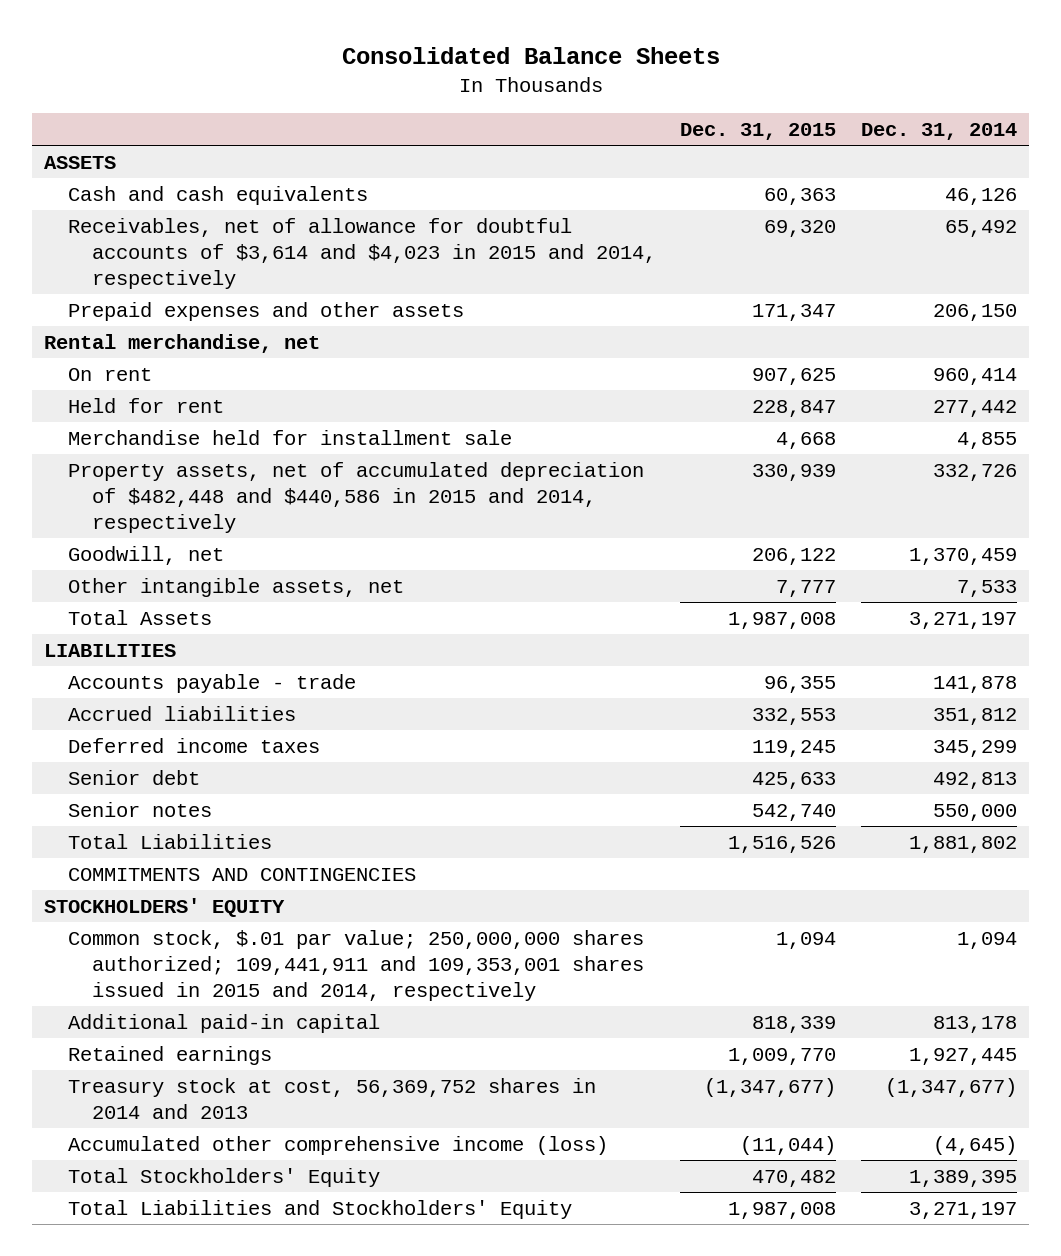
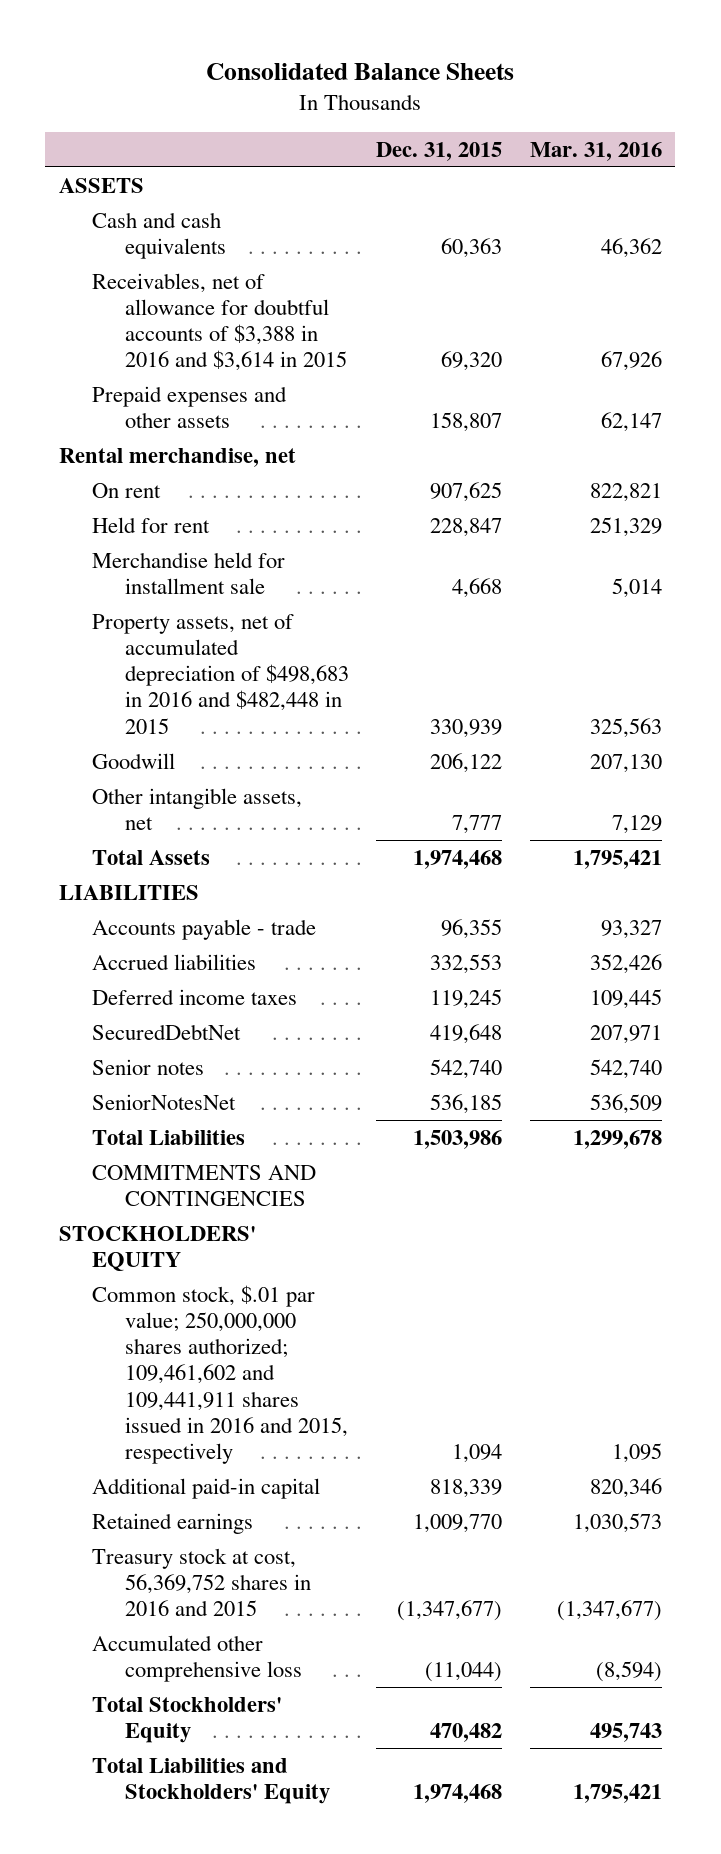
[860,122,1017,140] Dec. 31, 2014 -> none
none -> [529,141,662,161] Mar. 31, 2016
[67,218,656,289] Receivables, net of allowance for doubtful accounts of $3,614 and $4,023 in 2015 and 2014, respectively -> [91,272,347,372] Receivables, net of allowance for doubtful accounts of $3,388 in 2016 and $3,614 in 2015
[752,304,837,322] 171,347 -> [430,411,503,432] 158,807
[67,462,644,533] Property assets, net of accumulated depreciation of $482,448 and $440,586 in 2015 and 2014, respectively -> [91,613,349,734] Property assets, net of accumulated depreciation of $498,683 in 2016 and $482,448 in 2015
[67,546,224,566] Goodwill, net -> [91,752,175,769] Goodwill
[728,612,837,630] 1,987,008 -> [413,849,503,869] 1,974,468
[67,770,200,786] Senior debt -> none
none -> [91,1023,241,1040] SecuredDebtNet
none -> [91,1093,236,1110] SeniorNotesNet
[728,836,837,854] 1,516,526 -> [413,1129,503,1149] 1,503,986
[67,930,644,1001] Common stock, $.01 par value; 250,000,000 shares authorized; 109,441,911 and 109,353,001 shares issued in 2015 and 2014, respectively -> [91,1284,348,1465] Common stock, $.01 par value; 250,000,000 shares authorized; 109,461,602 and 109,441,911 shares issued in 2016 and 2015, respectively
[67,1078,596,1119] Treasury stock at cost, 56,369,752 shares in 2014 and 2013 -> [91,1547,311,1617] Treasury stock at cost, 56,369,752 shares in 2016 and 2015
[67,1136,608,1156] Accumulated other comprehensive income (loss) -> [91,1634,302,1682] Accumulated other comprehensive loss
[728,1202,837,1220] 1,987,008 -> [413,1783,503,1803] 1,974,468

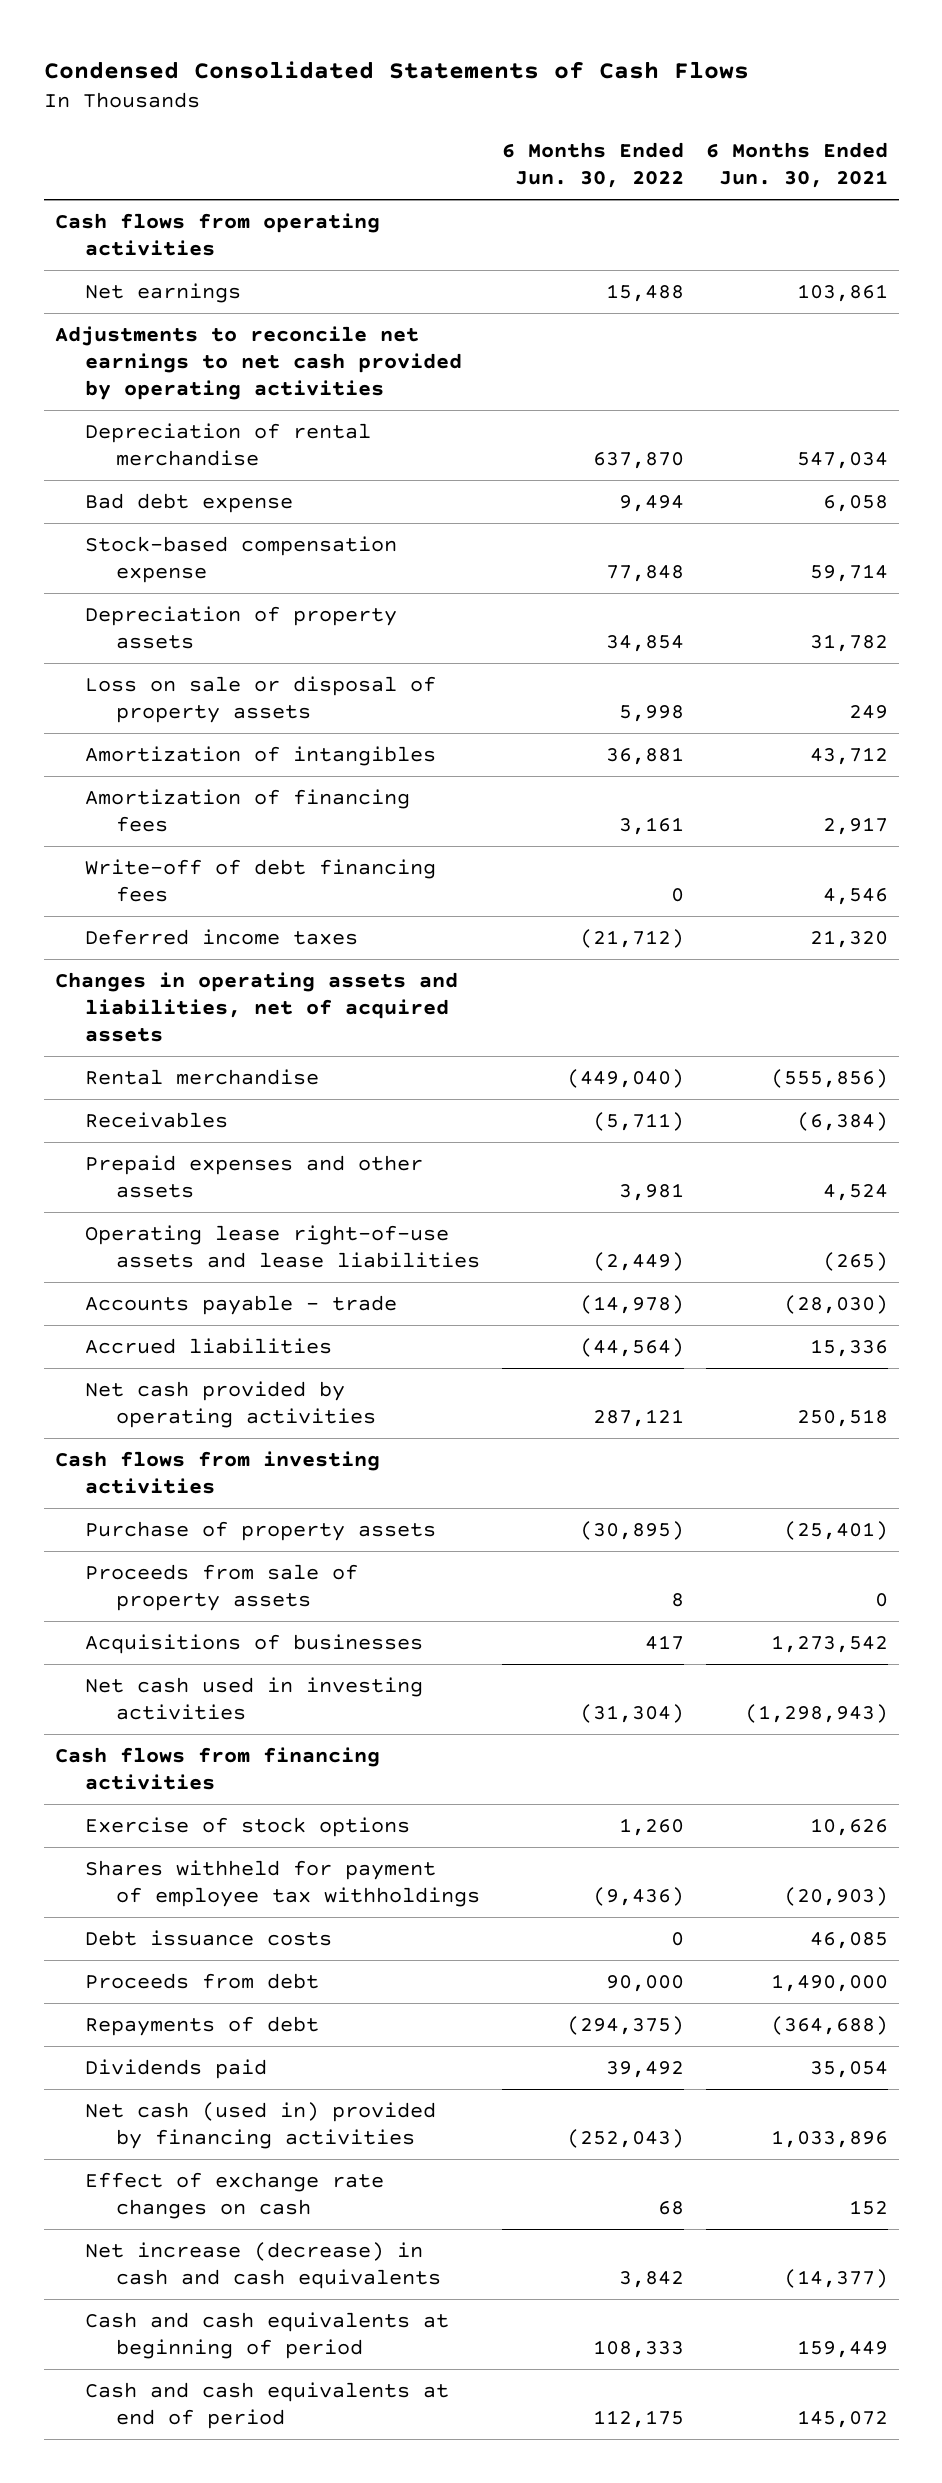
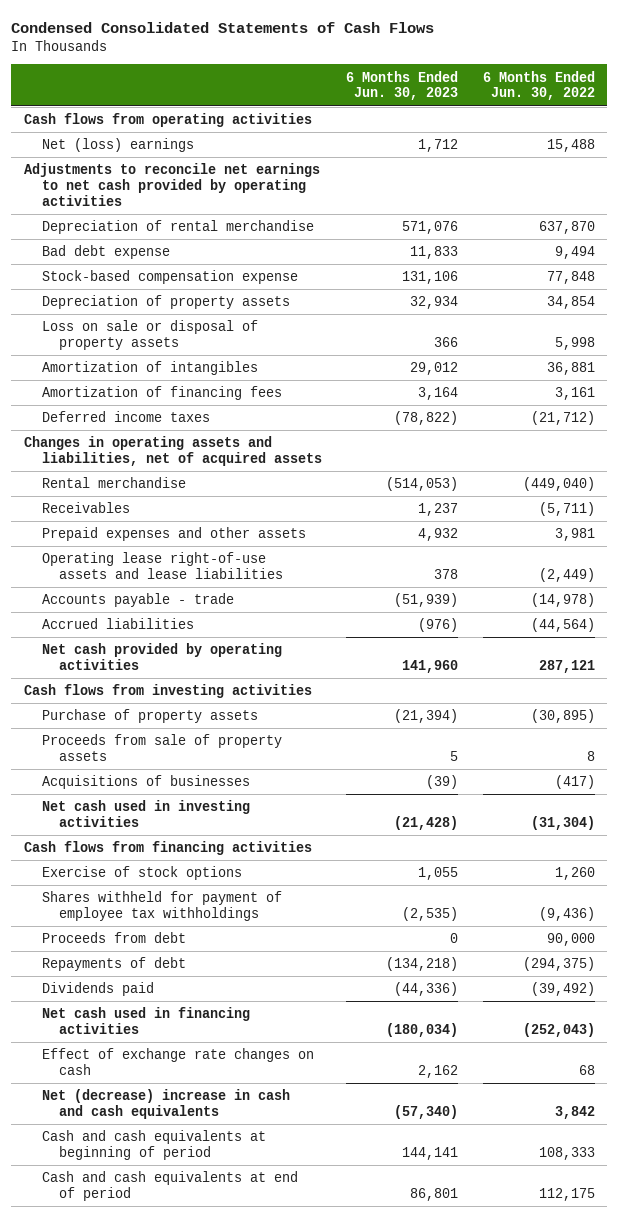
[705,142,888,189] 6 Months Ended Jun. 30, 2021 -> none
none -> [346,70,459,101] 6 Months Ended Jun. 30, 2023
[85,282,242,303] Net earnings -> [41,138,194,153] Net (loss) earnings
[85,858,437,903] Write-off of debt financing fees -> none
[644,1634,684,1650] 417 -> [554,775,595,790] (417)
[85,1929,333,1946] Debt issuance costs -> none
[605,2060,684,2078] 39,492 -> [530,982,595,997] (39,492)
[85,2101,437,2150] Net cash (used in) provided by financing activities -> [41,1007,250,1034] Net cash used in financing activities
[85,2241,441,2290] Net increase (decrease) in cash and cash equivalents -> [41,1089,290,1119] Net (decrease) increase in cash and cash equivalents

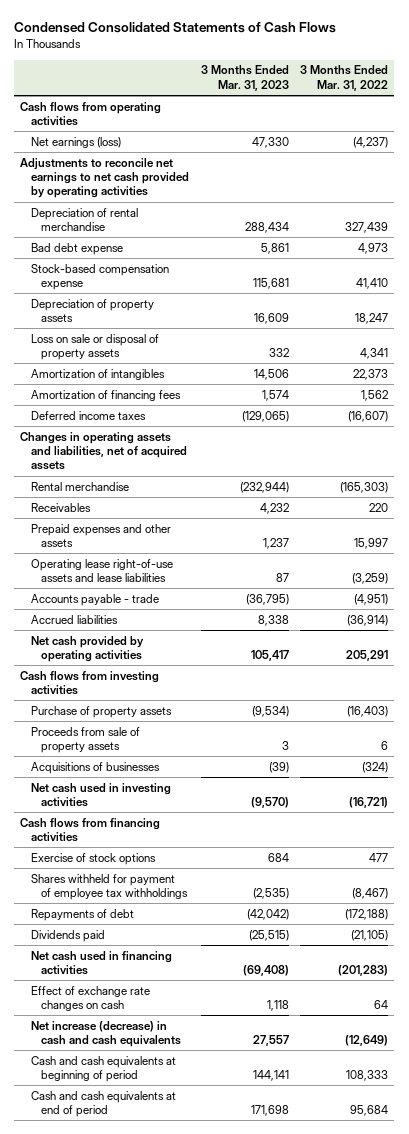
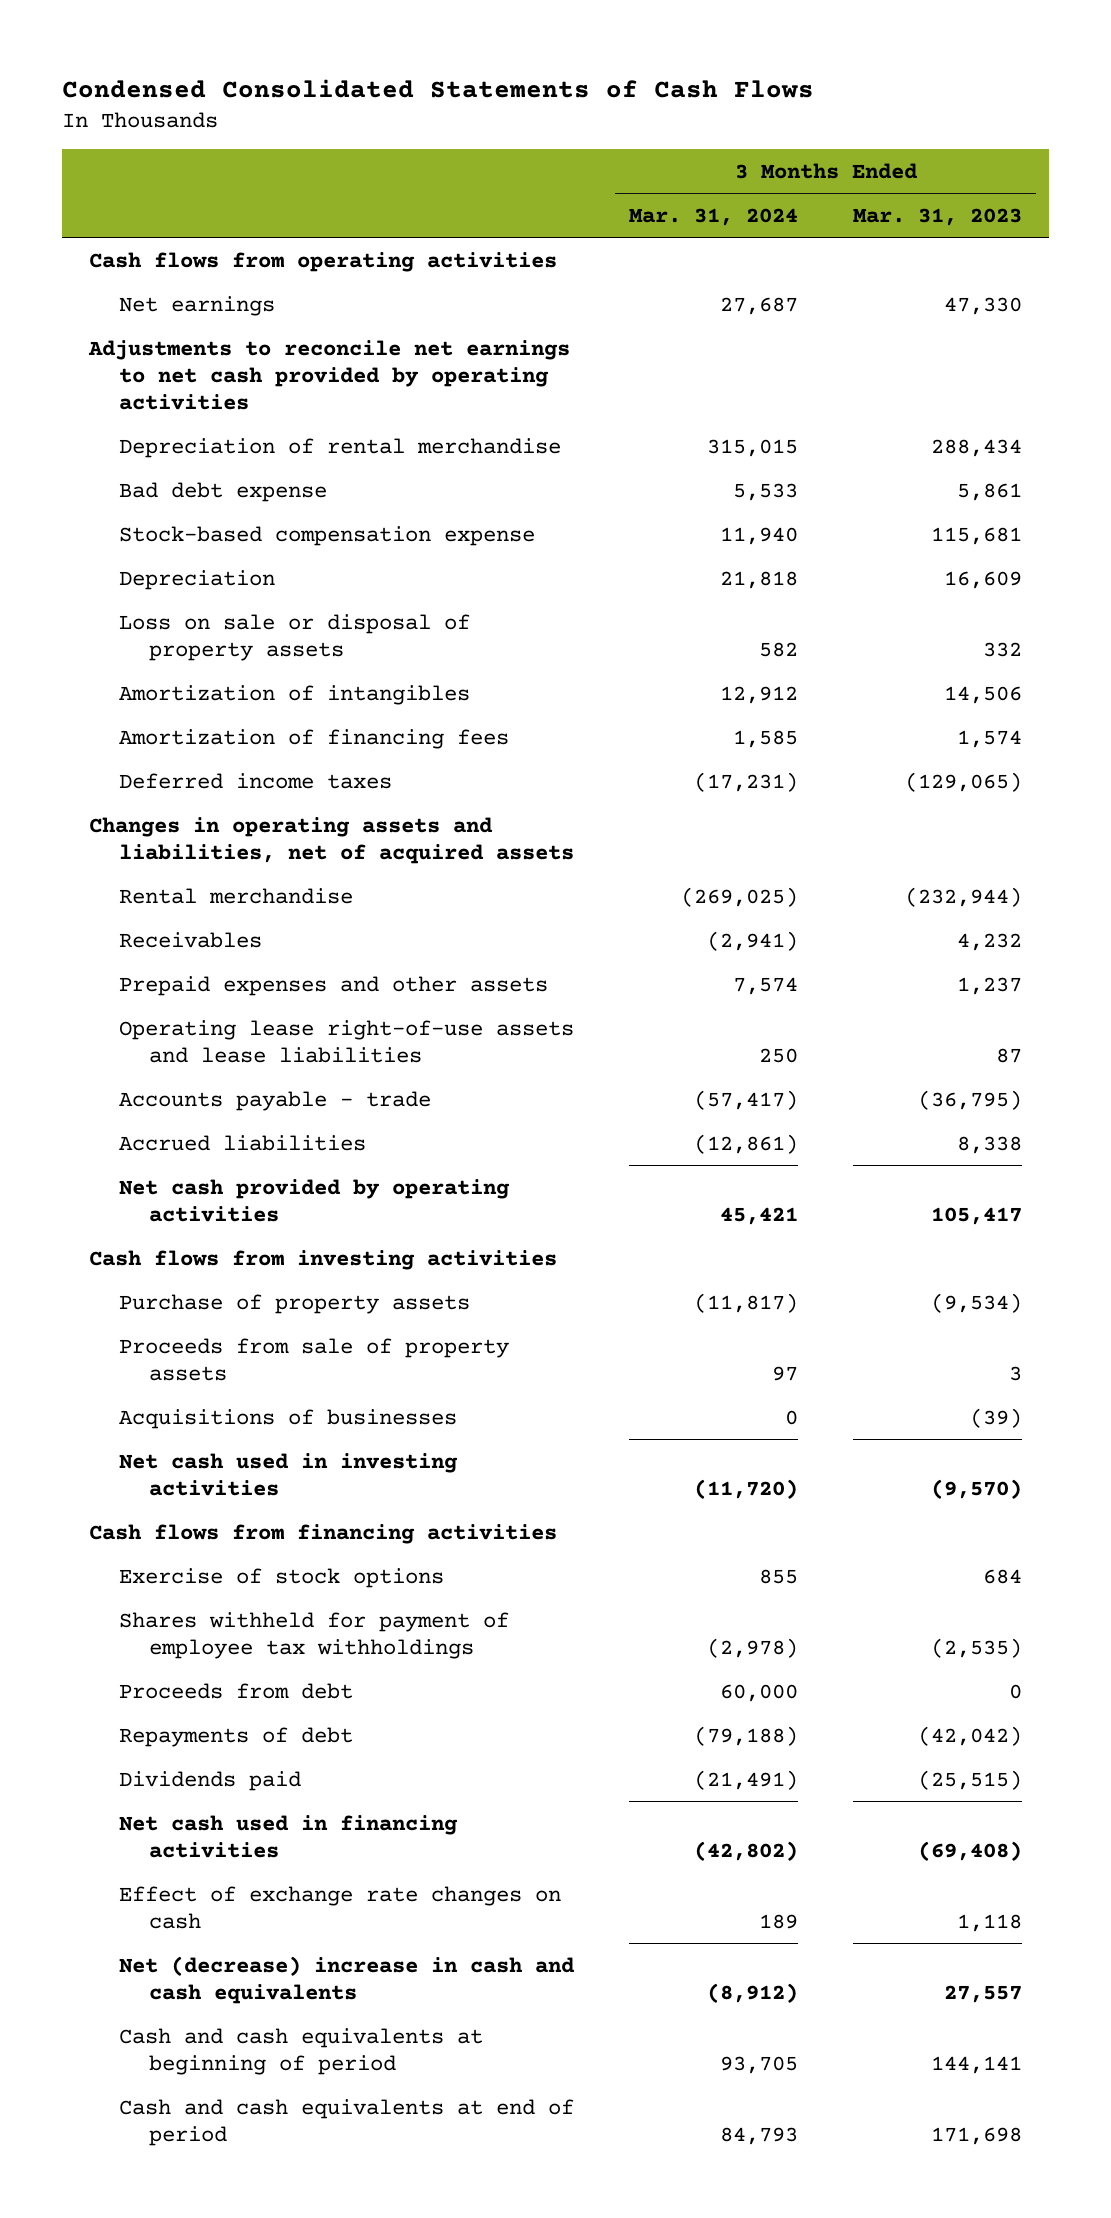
[300,65,389,91] 3 Months Ended Mar. 31, 2022 -> none
none -> [629,207,799,226] Mar. 31, 2024
[30,136,121,148] Net earnings (loss) -> [119,295,276,316] Net earnings
[30,298,154,323] Depreciation of property assets -> [119,569,276,590] Depreciation
none -> [119,1682,354,1699] Proceeds from debt
[30,1020,182,1048] Net increase (decrease) in cash and cash equivalents -> [119,1955,576,2004] Net (decrease) increase in cash and cash equivalents

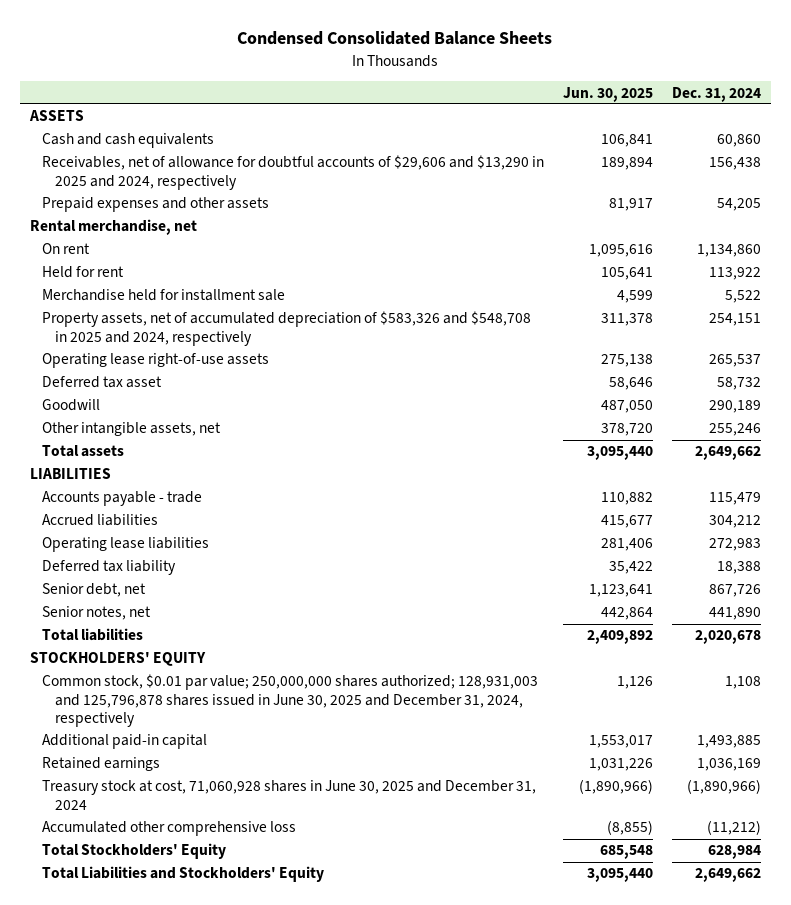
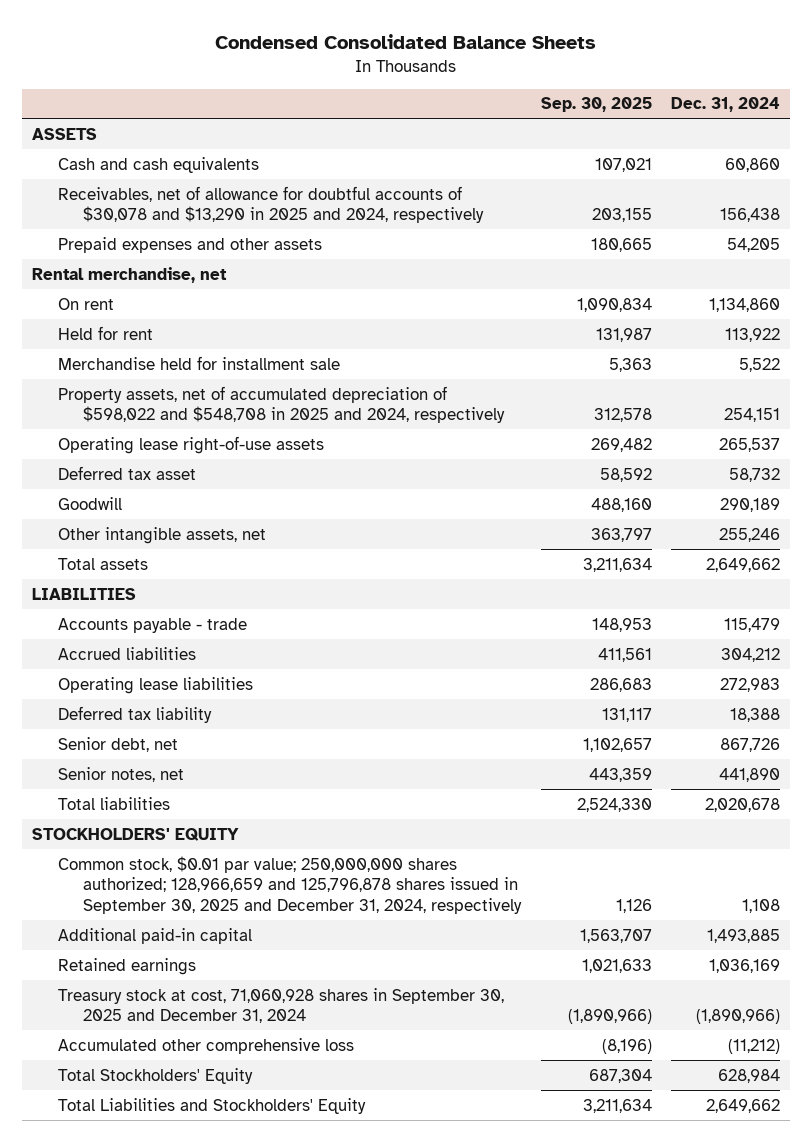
[563,86,654,102] Jun. 30, 2025 -> none
none -> [540,97,652,113] Sep. 30, 2025
[42,155,545,190] Receivables, net of allowance for doubtful accounts of $29,606 and $13,290 in 2025 and 2024, respectively -> [57,185,485,224] Receivables, net of allowance for doubtful accounts of $30,078 and $13,290 in 2025 and 2024, respectively
[42,311,532,346] Property assets, net of accumulated depreciation of $583,326 and $548,708 in 2025 and 2024, respectively -> [57,385,506,424] Property assets, net of accumulated depreciation of $598,022 and $548,708 in 2025 and 2024, respectively
[42,674,539,727] Common stock, $0.01 par value; 250,000,000 shares authorized; 128,931,003 and 125,796,878 shares issued in June 30, 2025 and December 31, 2024, respectively -> [57,855,523,915] Common stock, $0.01 par value; 250,000,000 shares authorized; 128,966,659 and 125,796,878 shares issued in September 30, 2025 and December 31, 2024, respectively
[42,780,537,810] Treasury stock at cost, 71,060,928 shares in June 30, 2025 and December 31, 2024 -> [57,987,504,1024] Treasury stock at cost, 71,060,928 shares in September 30, 2025 and December 31, 2024

